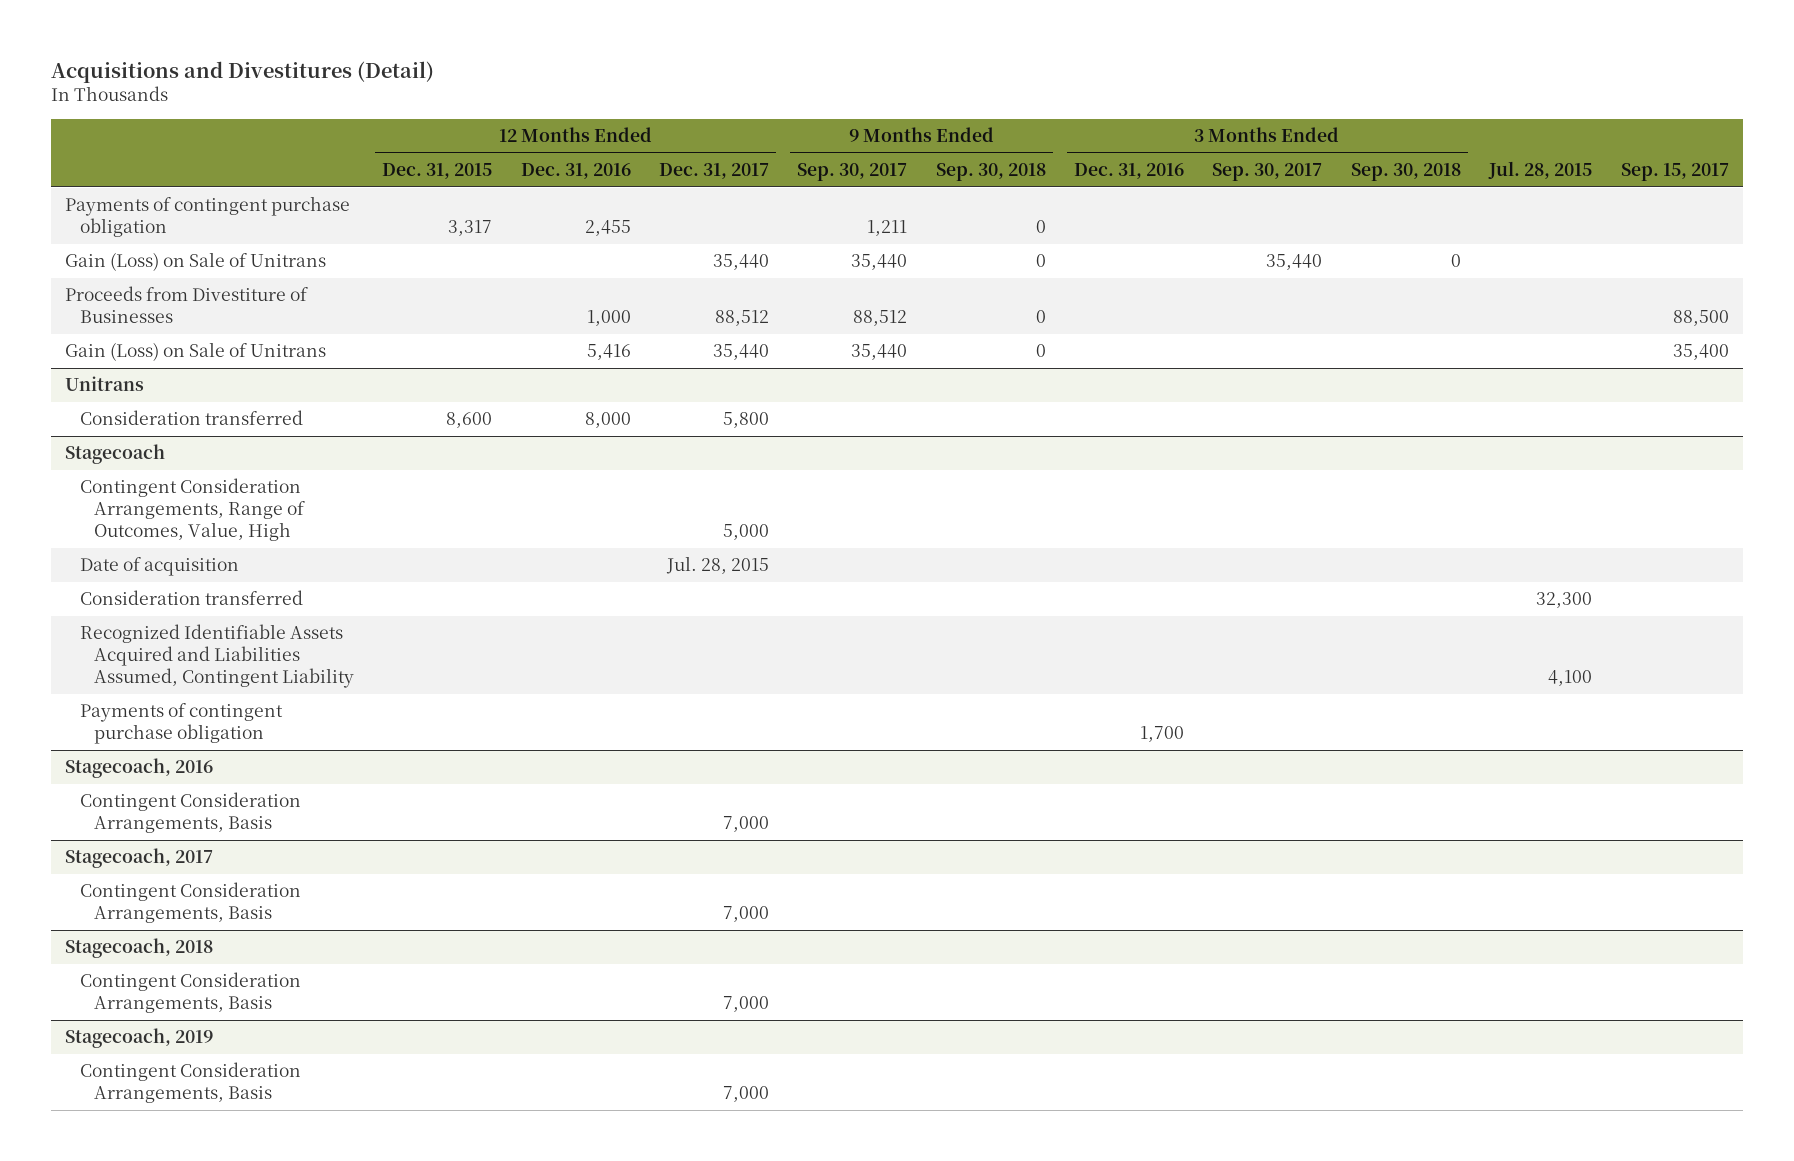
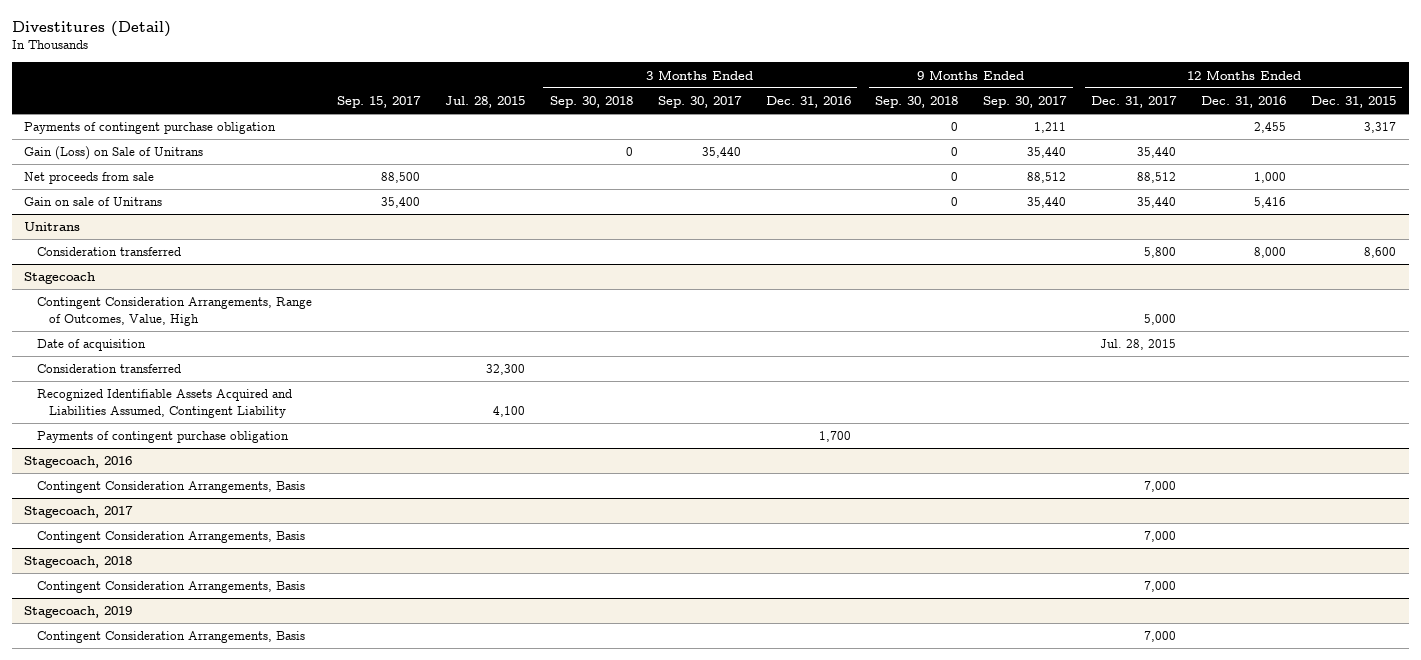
[50,60,434,83] Acquisitions and Divestitures (Detail) -> [11,20,171,37] Divestitures (Detail)
[64,286,308,324] Proceeds from Divestiture of Businesses -> [24,172,155,185] Net proceeds from sale
[64,342,326,362] Gain (Loss) on Sale of Unitrans -> [24,197,163,207] Gain on sale of Unitrans

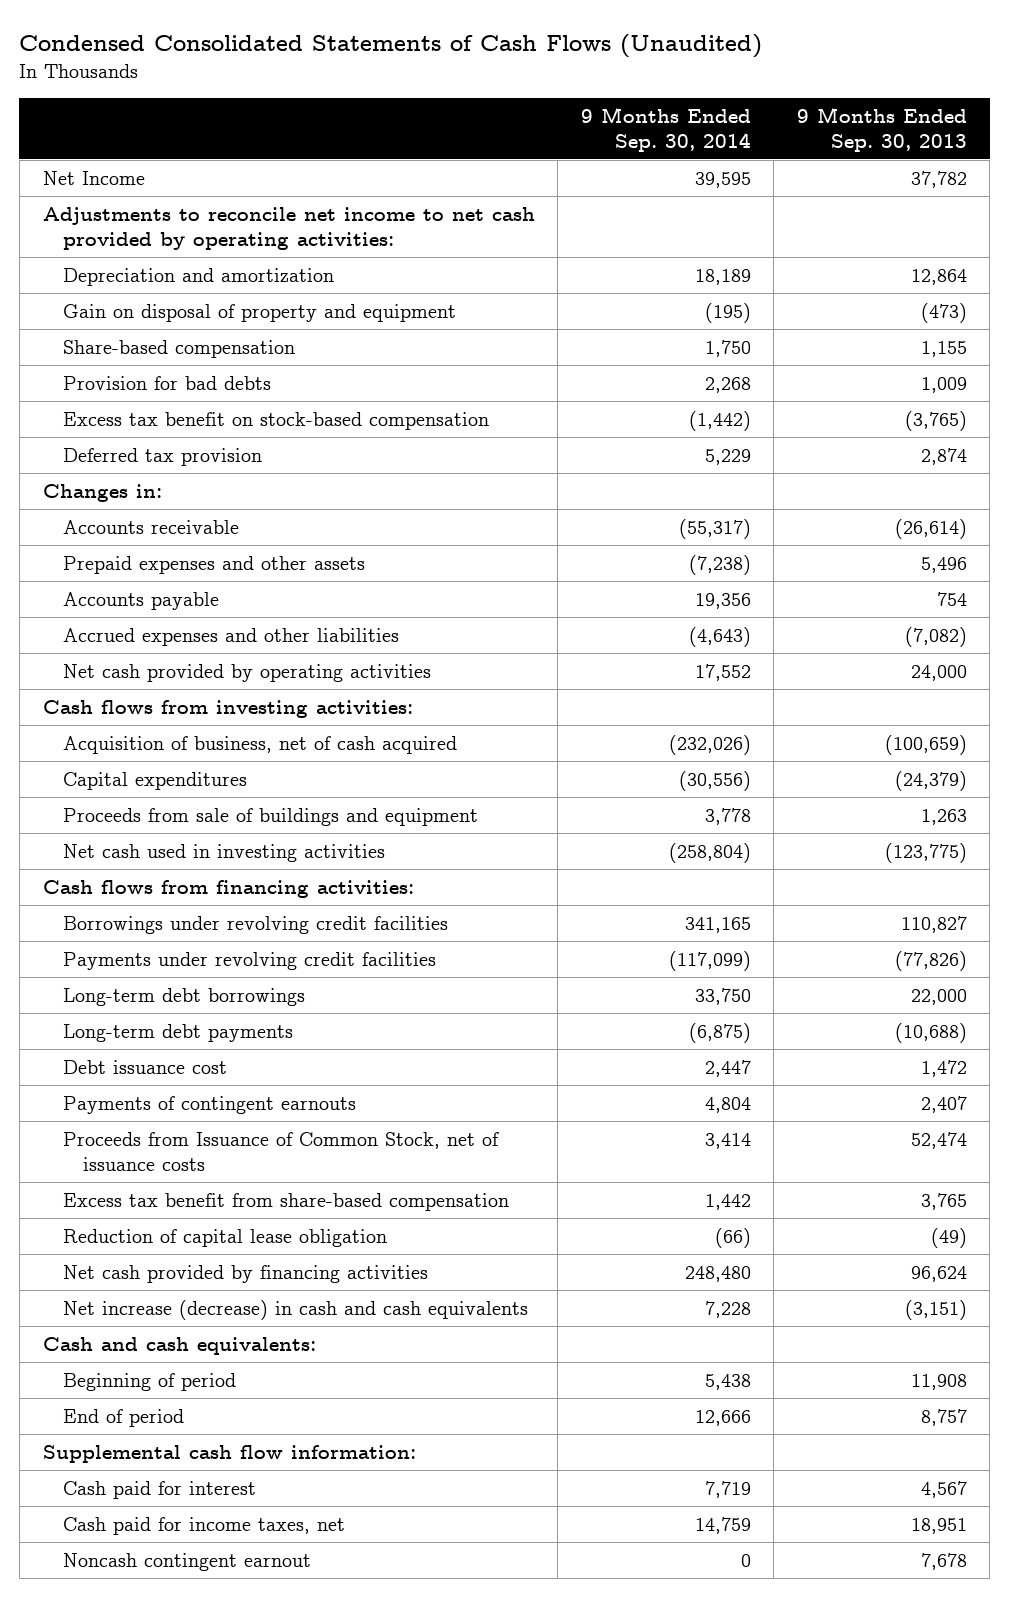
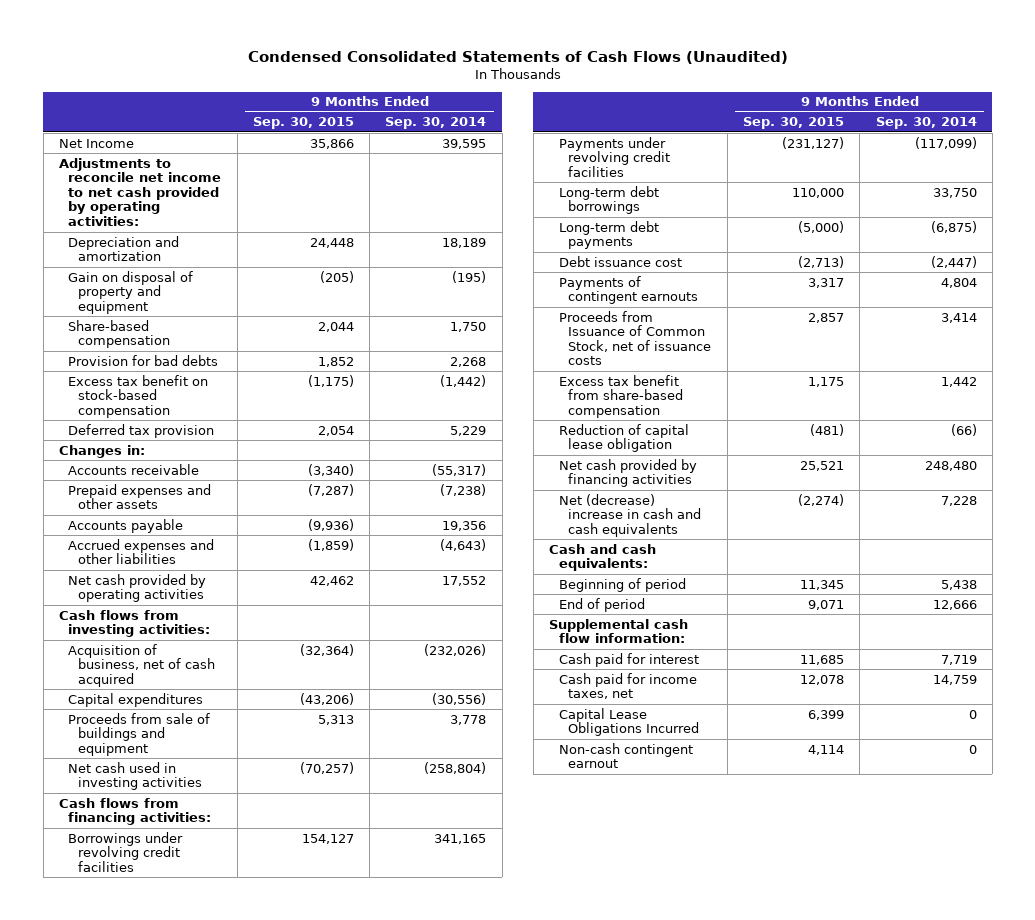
[796,107,967,152] 9 Months Ended Sep. 30, 2013 -> none
none -> [252,117,354,130] Sep. 30, 2015
[704,1059,751,1077] 2,447 -> [930,255,977,268] (2,447)
[62,1299,528,1320] Net increase (decrease) in cash and cash equivalents -> [558,493,702,537] Net (decrease) increase in cash and cash equivalents
none -> [558,707,700,737] Capital Lease Obligations Incurred
[62,1552,311,1571] Noncash contingent earnout -> [558,742,693,769] Non-cash contingent earnout

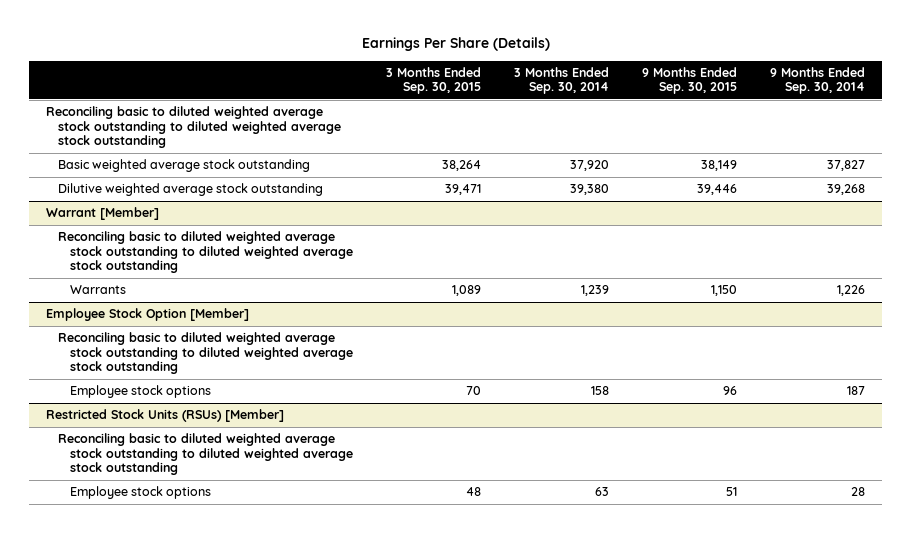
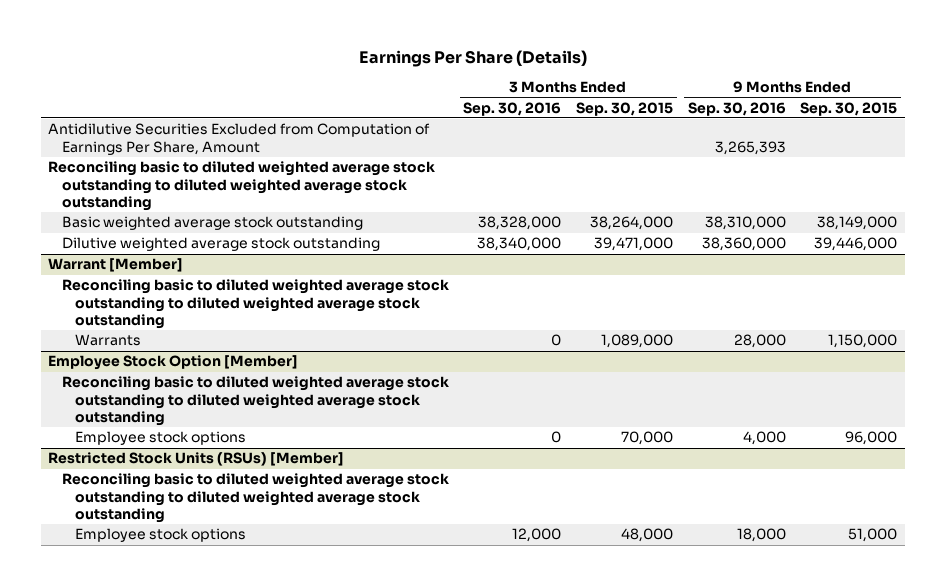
[513,66,609,95] 3 Months Ended Sep. 30, 2014 -> none
[770,66,866,95] 9 Months Ended Sep. 30, 2014 -> none
none -> [463,101,562,116] Sep. 30, 2016
none -> [687,101,786,116] Sep. 30, 2016
none -> [48,123,431,155] Antidilutive Securities Excluded from Computation of Earnings Per Share, Amount
[441,160,481,172] 38,264 -> [589,216,673,231] 38,264,000
[701,160,738,172] 38,149 -> [817,216,898,231] 38,149,000
[444,184,481,196] 39,471 -> [593,237,673,252] 39,471,000
[697,184,738,196] 39,446 -> [814,237,898,252] 39,446,000
[451,285,481,297] 1,089 -> [600,334,673,349] 1,089,000
[711,285,738,297] 1,150 -> [828,334,898,349] 1,150,000
[465,386,481,396] 70 -> [620,431,673,446] 70,000
[723,386,738,396] 96 -> [845,431,898,446] 96,000
[465,487,481,497] 48 -> [620,528,673,543] 48,000
[726,487,738,497] 51 -> [848,528,898,543] 51,000

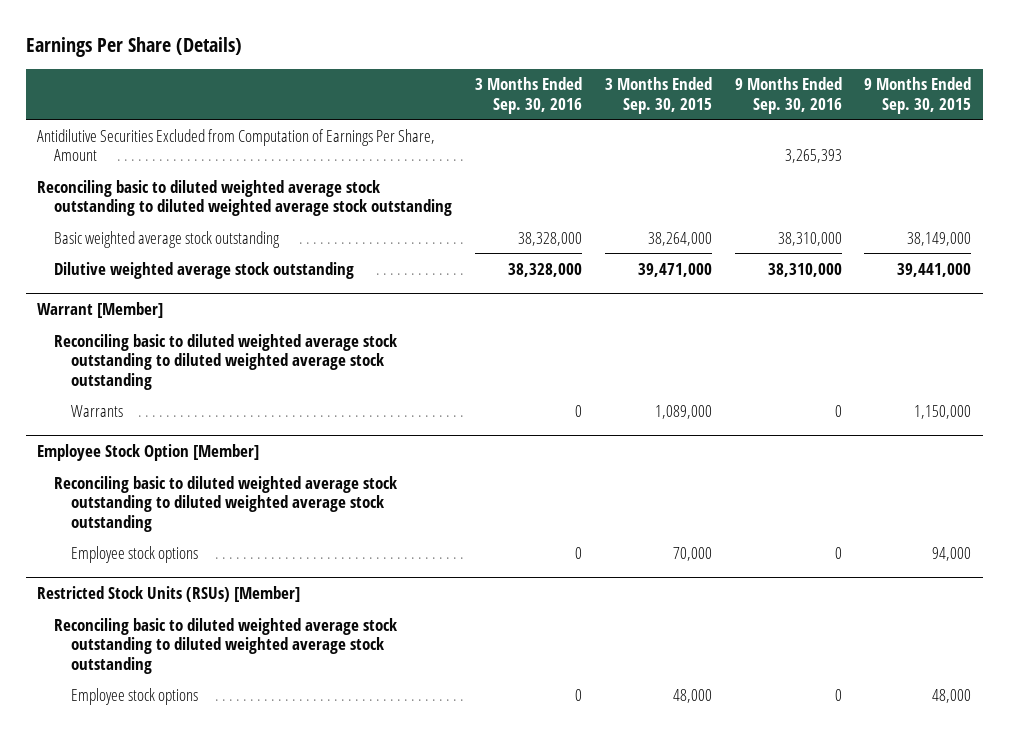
[477,237,562,252] 38,340,000 -> [507,262,582,277] 38,328,000
[701,237,786,252] 38,360,000 -> [767,262,842,277] 38,310,000
[814,237,898,252] 39,446,000 -> [897,262,972,277] 39,441,000
[733,334,786,349] 28,000 -> [834,404,842,417] 0
[742,431,786,446] 4,000 -> [834,546,842,559] 0
[845,431,898,446] 96,000 -> [932,546,972,561] 94,000
[512,528,562,543] 12,000 -> [574,688,582,701] 0
[736,528,786,543] 18,000 -> [834,688,842,701] 0
[848,528,898,543] 51,000 -> [932,688,972,703] 48,000

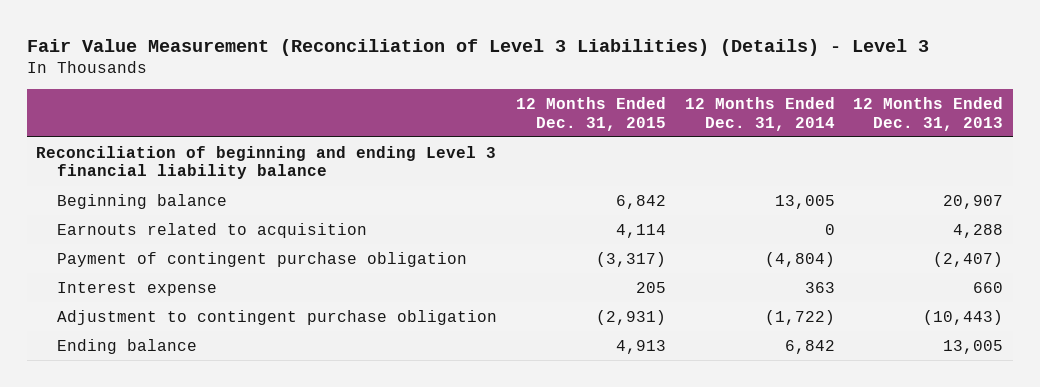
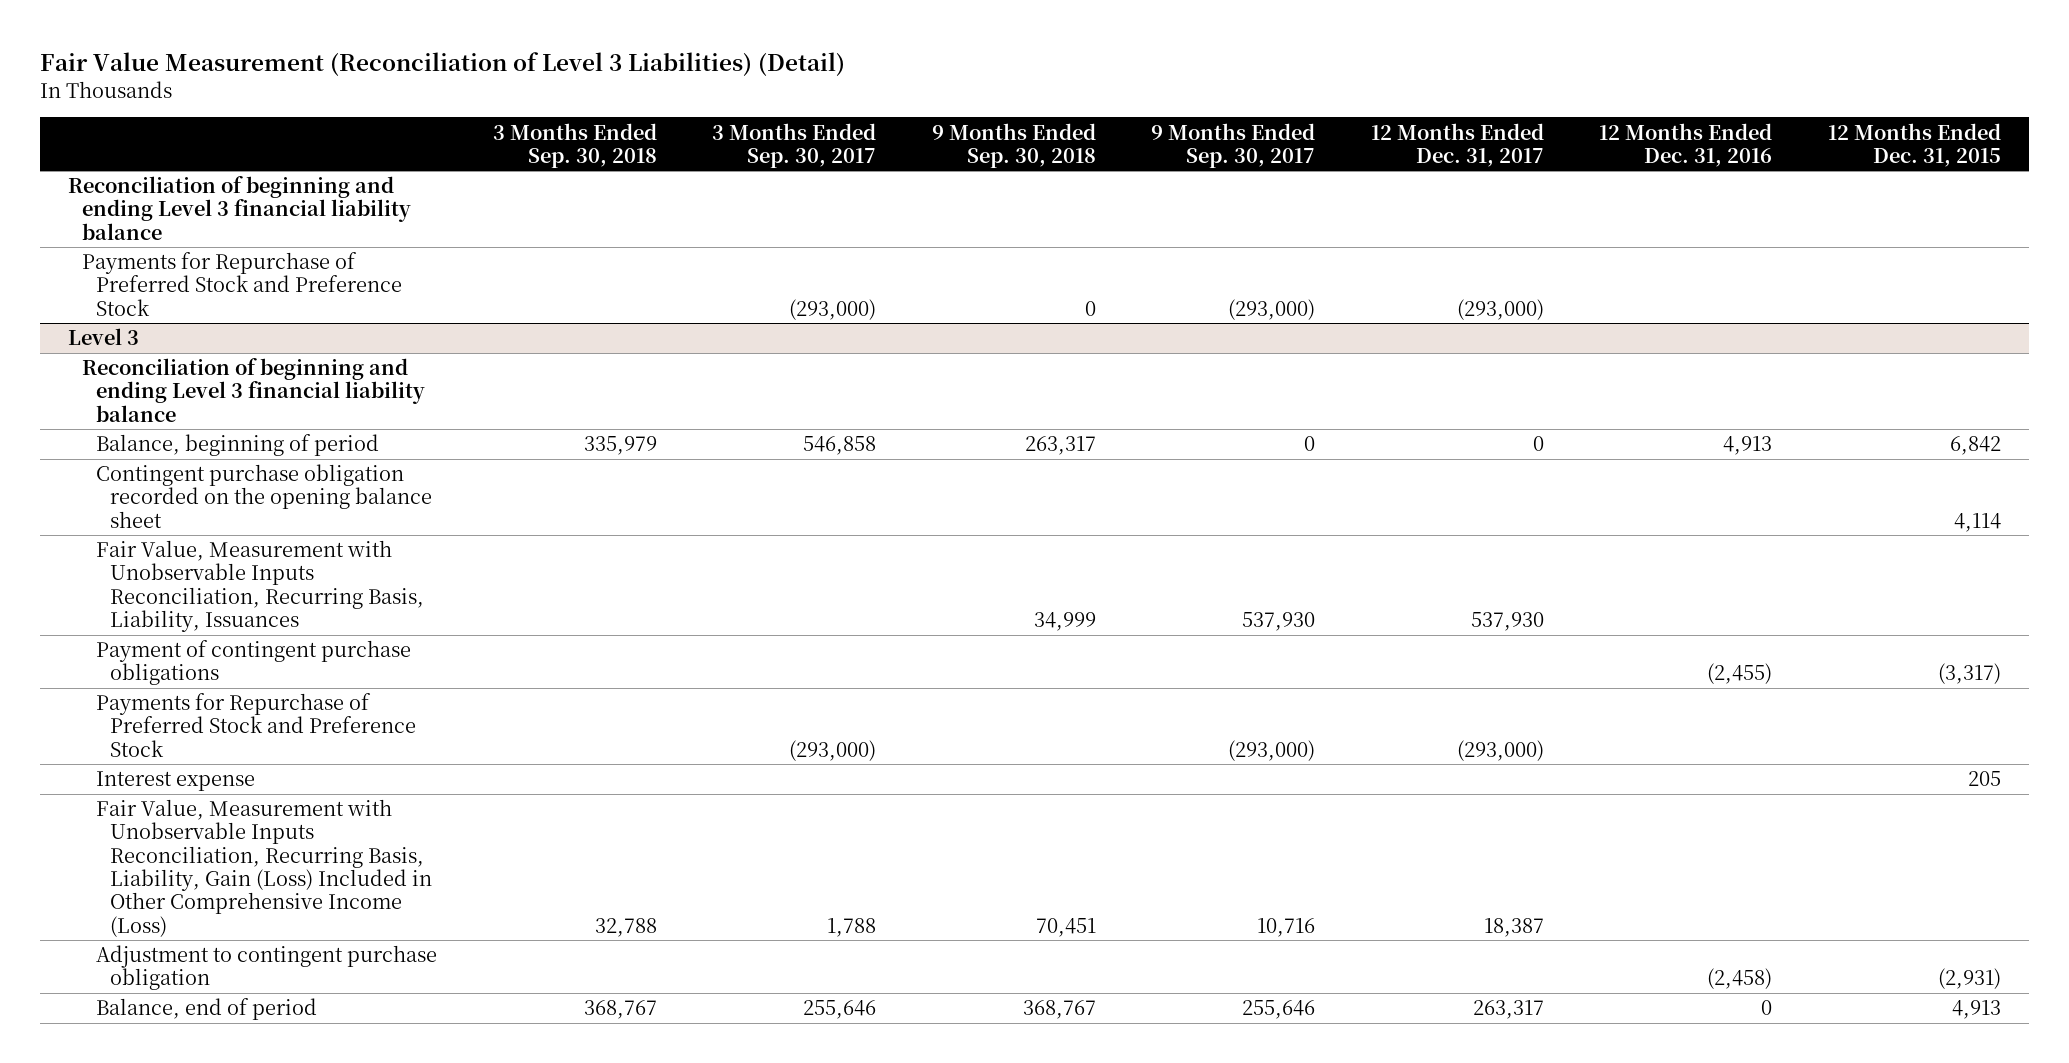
[26,38,929,56] Fair Value Measurement (Reconciliation of Level 3 Liabilities) (Details) - Level 3 -> [40,52,846,77] Fair Value Measurement (Reconciliation of Level 3 Liabilities) (Detail)
[684,97,835,131] 12 Months Ended Dec. 31, 2014 -> none
[853,97,1004,131] 12 Months Ended Dec. 31, 2013 -> none
none -> [492,122,657,168] 3 Months Ended Sep. 30, 2018
none -> [712,122,877,168] 3 Months Ended Sep. 30, 2017
none -> [931,122,1096,168] 9 Months Ended Sep. 30, 2018
none -> [1151,122,1316,168] 9 Months Ended Sep. 30, 2017
none -> [1370,122,1544,167] 12 Months Ended Dec. 31, 2017
none -> [1599,122,1773,167] 12 Months Ended Dec. 31, 2016
none -> [82,252,402,316] Payments for Repurchase of Preferred Stock and Preference Stock
none -> [68,328,140,346] Level 3
none -> [82,358,425,422] Reconciliation of beginning and ending Level 3 financial liability balance
[56,193,227,209] Beginning balance -> [95,434,379,457] Balance, beginning of period
[56,222,367,238] Earnouts related to acquisition -> [95,464,432,528] Contingent purchase obligation recorded on the opening balance sheet
none -> [95,540,424,633] Fair Value, Measurement with Unobservable Inputs Reconciliation, Recurring Basis, Liability, Issuances
[56,251,467,267] Payment of contingent purchase obligation -> [95,640,411,686] Payment of contingent purchase obligations
none -> [95,693,416,757] Payments for Repurchase of Preferred Stock and Preference Stock
none -> [95,799,432,937] Fair Value, Measurement with Unobservable Inputs Reconciliation, Recurring Basis, Liability, Gain (Loss) Included in Other Comprehensive Income (Loss)
[56,338,197,354] Ending balance -> [95,998,317,1021] Balance, end of period

